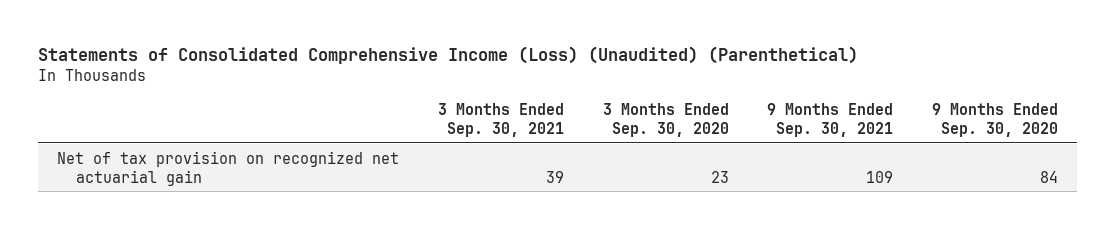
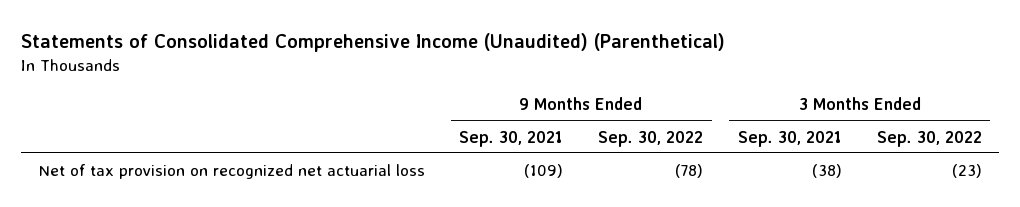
[38,46,859,65] Statements of Consolidated Comprehensive Income (Loss) (Unaudited) (Parenthetical) -> [21,32,726,52] Statements of Consolidated Comprehensive Income (Unaudited) (Parenthetical)
[602,103,729,138] 3 Months Ended Sep. 30, 2020 -> none
[931,103,1058,138] 9 Months Ended Sep. 30, 2020 -> none
none -> [598,130,704,147] Sep. 30, 2022
none -> [876,130,982,147] Sep. 30, 2022
[57,150,400,186] Net of tax provision on recognized net actuarial gain -> [38,164,425,180] Net of tax provision on recognized net actuarial loss
[546,170,565,183] 39 -> [811,164,842,179] (38)
[866,170,894,183] 109 -> [524,164,564,179] (109)

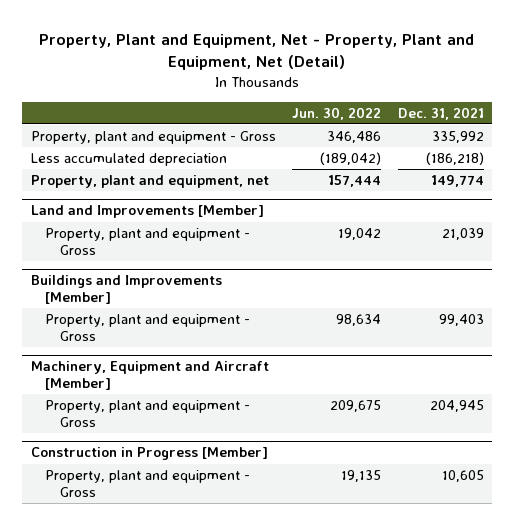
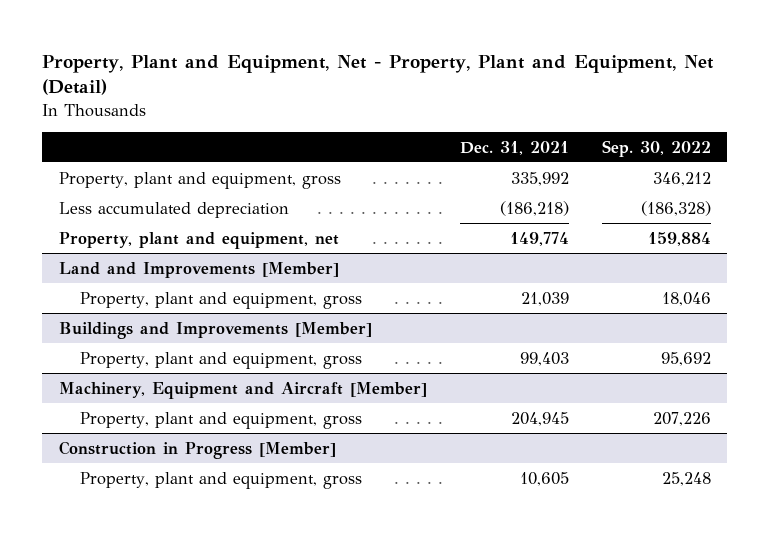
[292,106,382,120] Jun. 30, 2022 -> none
none -> [601,139,711,157] Sep. 30, 2022
[30,131,276,145] Property, plant and equipment - Gross -> [58,171,341,189] Property, plant and equipment, gross
[45,228,251,255] Property, plant and equipment - Gross -> [80,291,363,309] Property, plant and equipment, gross
[45,314,251,341] Property, plant and equipment - Gross -> [80,351,363,369] Property, plant and equipment, gross
[45,400,251,427] Property, plant and equipment - Gross -> [80,411,363,429] Property, plant and equipment, gross
[45,470,251,497] Property, plant and equipment - Gross -> [80,471,363,489] Property, plant and equipment, gross

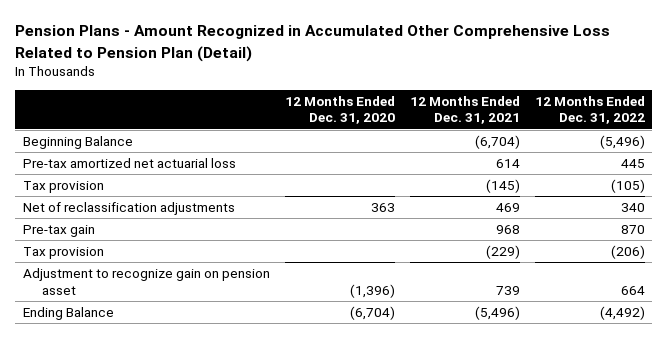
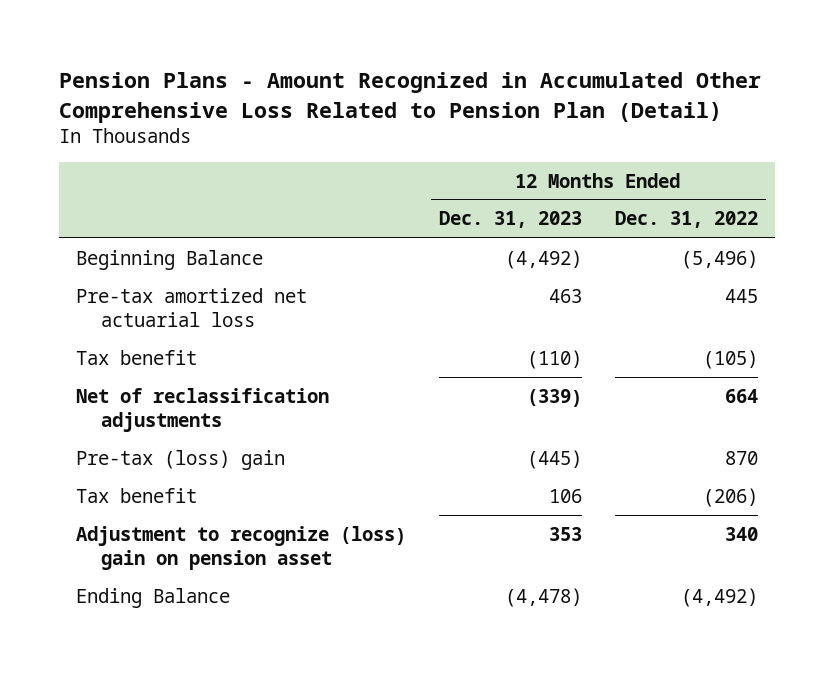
[284,95,395,125] 12 Months Ended Dec. 31, 2020 -> none
[409,95,520,125] 12 Months Ended Dec. 31, 2021 -> none
none -> [438,211,582,229] Dec. 31, 2023
[22,180,104,193] Tax provision -> [75,349,197,365] Tax benefit
[620,202,645,212] 340 -> [725,388,759,403] 664
[22,224,95,237] Pre-tax gain -> [75,449,285,470] Pre-tax (loss) gain
[22,246,104,259] Tax provision -> [75,487,197,503] Tax benefit
[22,267,270,295] Adjustment to recognize gain on pension asset -> [75,525,406,571] Adjustment to recognize (loss) gain on pension asset
[620,285,645,295] 664 -> [725,526,759,541] 340

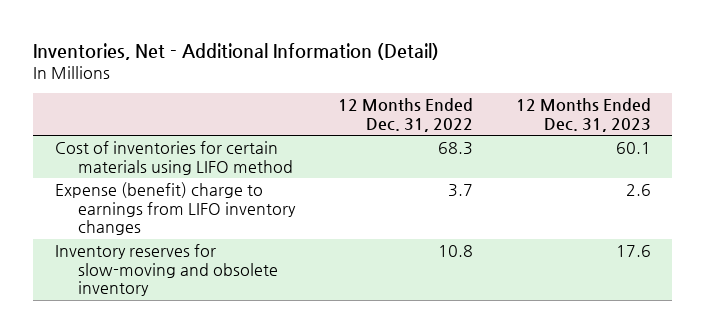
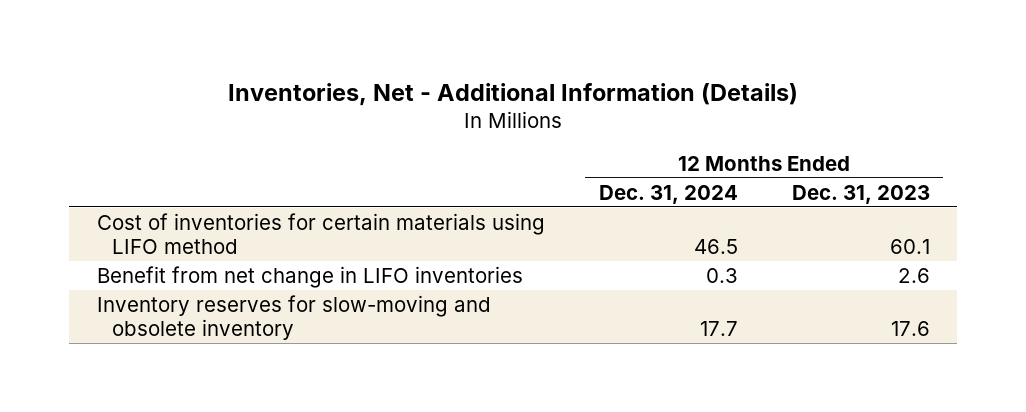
[33,43,440,61] Inventories, Net - Additional Information (Detail) -> [228,82,799,106] Inventories, Net - Additional Information (Details)
[337,98,473,132] 12 Months Ended Dec. 31, 2022 -> none
none -> [598,184,738,204] Dec. 31, 2024
[54,182,296,236] Expense (benefit) charge to earnings from LIFO inventory changes -> [96,265,523,288] Benefit from net change in LIFO inventories

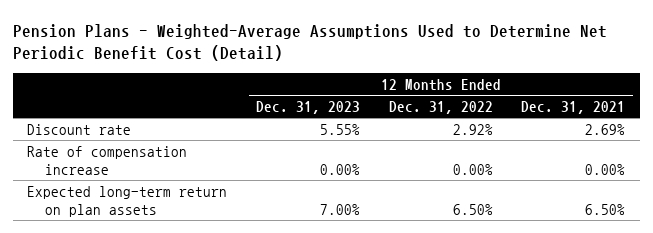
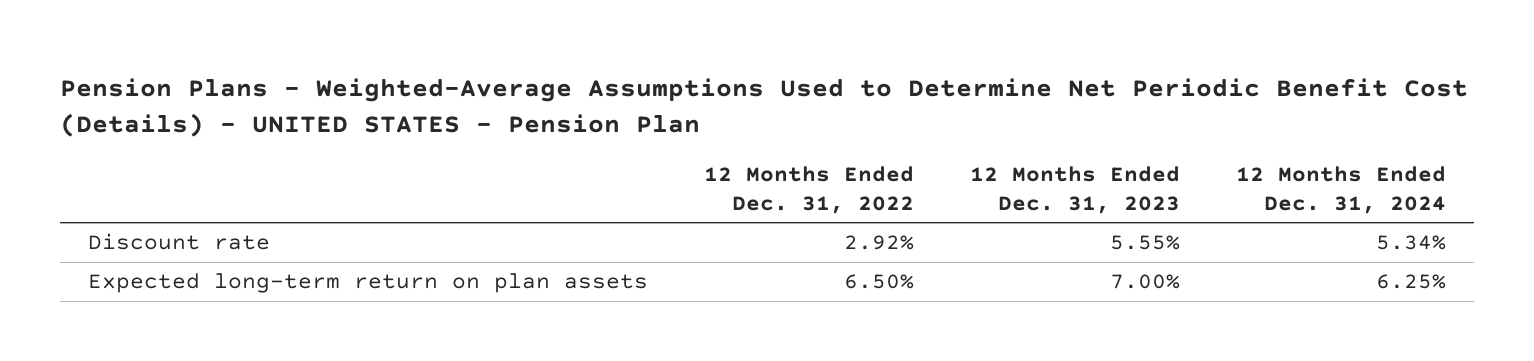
[12,23,607,62] Pension Plans - Weighted-Average Assumptions Used to Determine Net Periodic Benefit Cost (Detail) -> [59,77,1468,137] Pension Plans - Weighted-Average Assumptions Used to Determine Net Periodic Benefit Cost (Details) - UNITED STATES - Pension Plan
[521,100,626,114] Dec. 31, 2021 -> none
none -> [1236,166,1447,214] 12 Months Ended Dec. 31, 2024
[27,145,188,175] Rate of compensation increase -> none

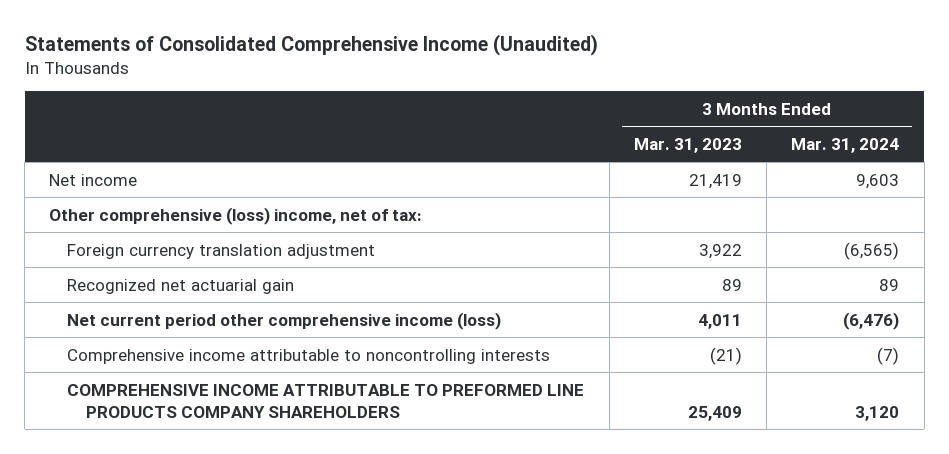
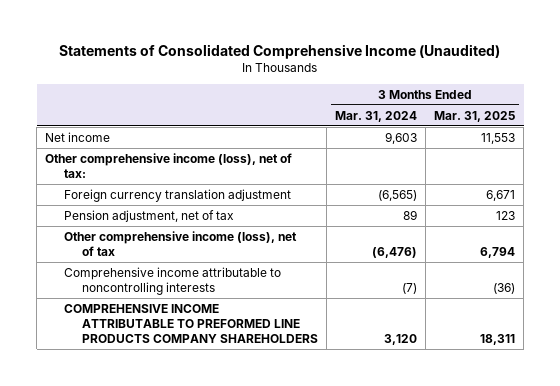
[633,137,742,153] Mar. 31, 2023 -> none
none -> [434,110,516,122] Mar. 31, 2025
[49,206,423,225] Other comprehensive (loss) income, net of tax: -> [45,152,293,178] Other comprehensive income (loss), net of tax:
[67,278,295,294] Recognized net actuarial gain -> [63,209,234,222] Pension adjustment, net of tax
[67,311,502,330] Net current period other comprehensive income (loss) -> [63,230,297,256] Other comprehensive income (loss), net of tax

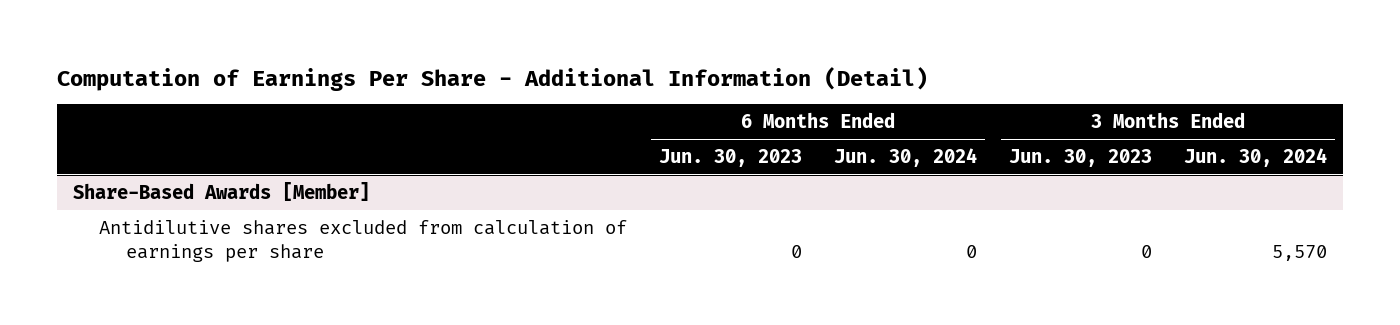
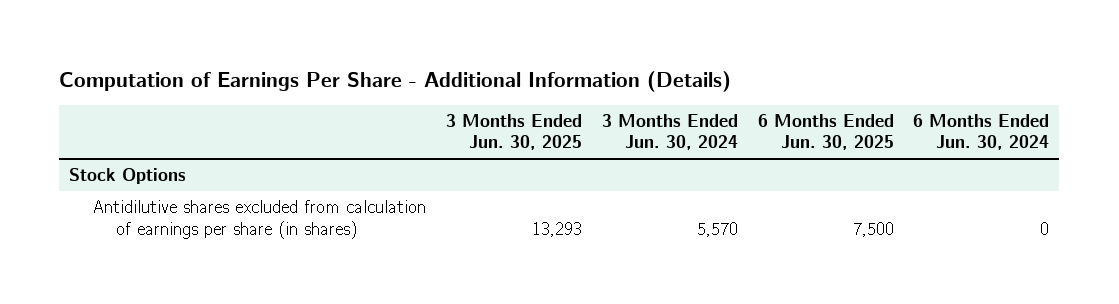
[56,66,928,91] Computation of Earnings Per Share - Additional Information (Detail) -> [59,70,732,92] Computation of Earnings Per Share - Additional Information (Details)
[659,148,803,167] Jun. 30, 2023 -> none
[1009,148,1153,167] Jun. 30, 2023 -> none
none -> [446,113,583,151] 3 Months Ended Jun. 30, 2025
none -> [757,113,894,151] 6 Months Ended Jun. 30, 2025
[72,181,370,201] Share-Based Awards [Member] -> [69,168,187,185] Stock Options
[99,219,628,262] Antidilutive shares excluded from calculation of earnings per share -> [92,200,427,239] Antidilutive shares excluded from calculation of earnings per share (in shares)

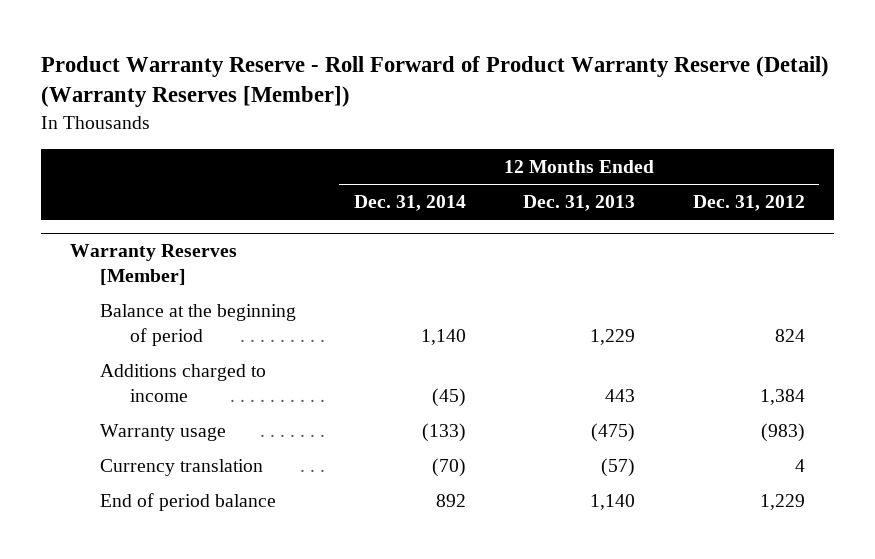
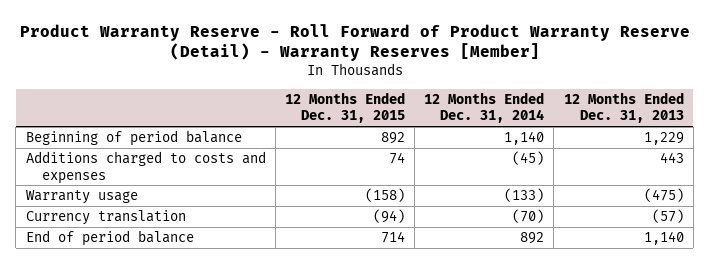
[41,55,830,108] Product Warranty Reserve - Roll Forward of Product Warranty Reserve (Detail) (Warranty Reserves [Member]) -> [19,23,690,62] Product Warranty Reserve - Roll Forward of Product Warranty Reserve (Detail) - Warranty Reserves [Member]
[692,195,805,212] Dec. 31, 2012 -> none
none -> [284,91,405,124] 12 Months Ended Dec. 31, 2015
[69,244,237,285] Warranty Reserves [Member] -> none
[100,304,297,346] Balance at the beginning of period -> [25,130,242,147] Beginning of period balance
[100,364,267,402] Additions charged to income -> [25,151,266,184] Additions charged to costs and expenses

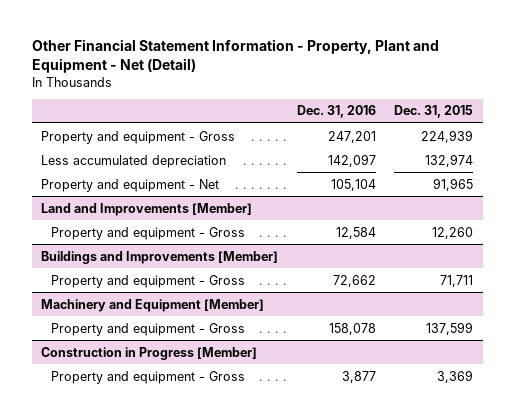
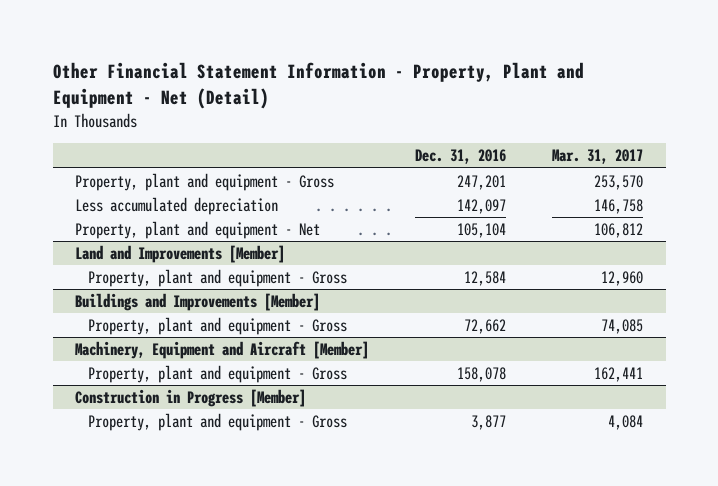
[394,105,474,119] Dec. 31, 2015 -> none
none -> [551,149,643,165] Mar. 31, 2017
[40,130,235,144] Property and equipment - Gross -> [75,172,335,191] Property, plant and equipment - Gross
[40,178,219,192] Property and equipment - Net -> [75,220,321,239] Property, plant and equipment - Net
[50,226,245,240] Property and equipment - Gross -> [88,268,348,287] Property, plant and equipment - Gross
[50,274,245,288] Property and equipment - Gross -> [88,316,348,335] Property, plant and equipment - Gross
[40,298,264,312] Machinery and Equipment [Member] -> [75,340,370,359] Machinery, Equipment and Aircraft [Member]
[50,322,245,336] Property and equipment - Gross -> [88,364,348,383] Property, plant and equipment - Gross
[50,370,245,384] Property and equipment - Gross -> [88,412,348,431] Property, plant and equipment - Gross

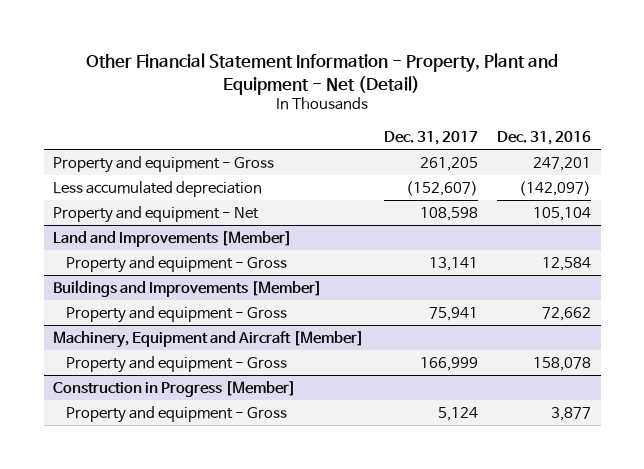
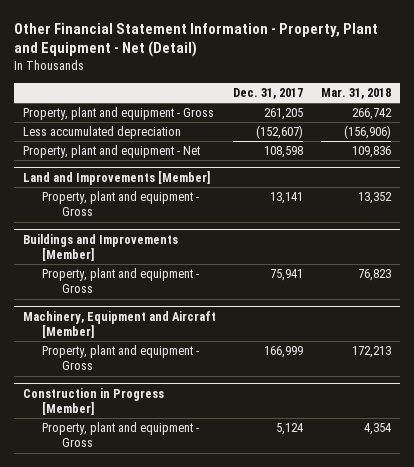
[497,131,592,146] Dec. 31, 2016 -> none
none -> [320,87,391,99] Mar. 31, 2018
[53,155,275,173] Property and equipment - Gross -> [22,107,214,121] Property, plant and equipment - Gross
[53,205,260,223] Property and equipment - Net -> [22,145,200,159] Property, plant and equipment - Net
[66,255,288,273] Property and equipment - Gross -> [42,191,200,217] Property, plant and equipment - Gross
[66,305,288,323] Property and equipment - Gross -> [42,268,200,294] Property, plant and equipment - Gross
[66,355,288,373] Property and equipment - Gross -> [42,345,200,371] Property, plant and equipment - Gross
[66,405,288,423] Property and equipment - Gross -> [42,422,200,448] Property, plant and equipment - Gross

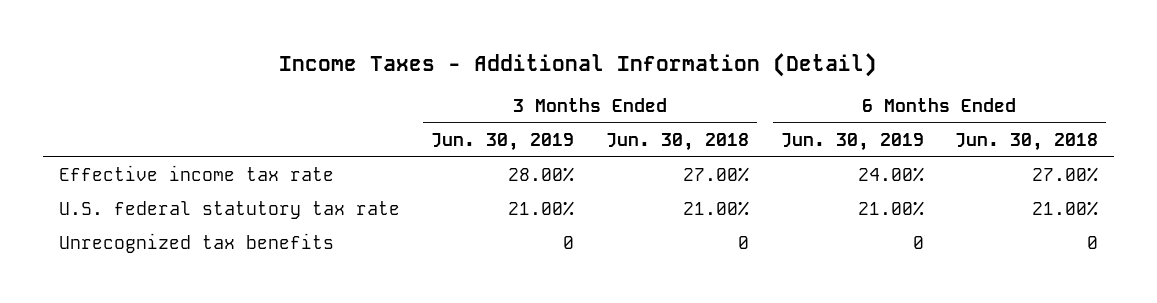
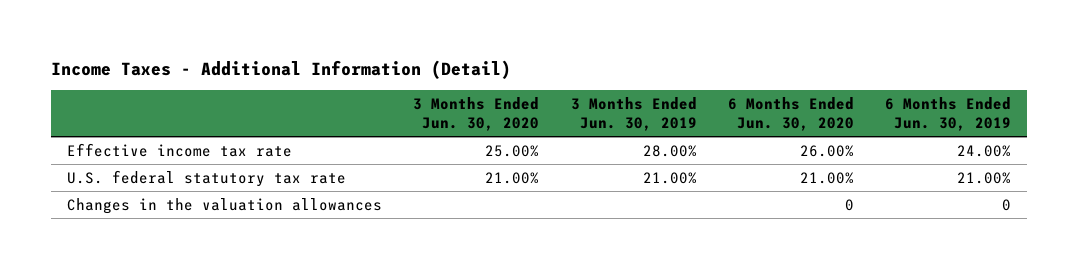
[605,133,749,152] Jun. 30, 2018 -> none
[955,133,1099,152] Jun. 30, 2018 -> none
none -> [413,97,540,132] 3 Months Ended Jun. 30, 2020
none -> [727,97,854,132] 6 Months Ended Jun. 30, 2020
[58,233,334,254] Unrecognized tax benefits -> none
none -> [66,198,382,215] Changes in the valuation allowances

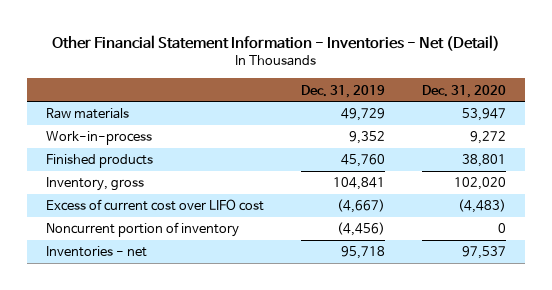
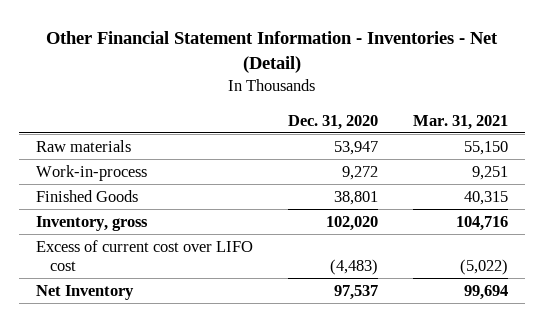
[301,84,386,98] Dec. 31, 2019 -> none
none -> [412,114,508,130] Mar. 31, 2021
[45,154,153,169] Finished products -> [36,189,139,202] Finished Goods
[45,222,239,238] Noncurrent portion of inventory -> none
[45,246,147,258] Inventories - net -> [36,284,135,300] Net Inventory

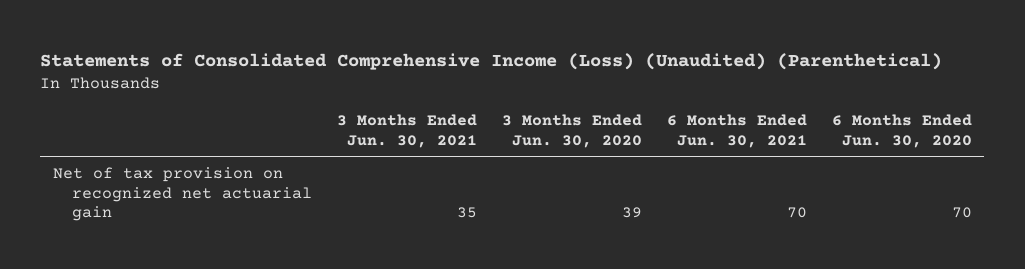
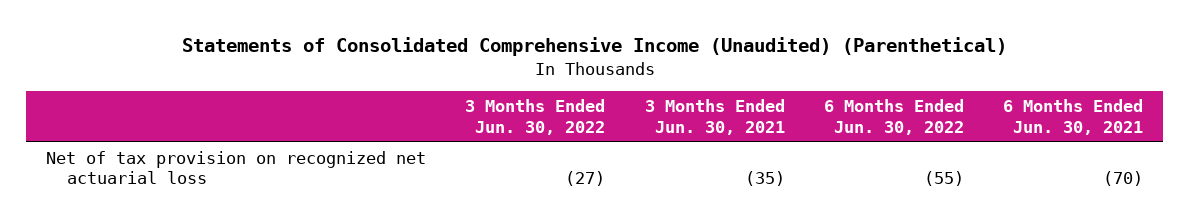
[40,52,943,70] Statements of Consolidated Comprehensive Income (Loss) (Unaudited) (Parenthetical) -> [181,37,1007,57] Statements of Consolidated Comprehensive Income (Unaudited) (Parenthetical)
[501,114,642,148] 3 Months Ended Jun. 30, 2020 -> none
[831,114,972,148] 6 Months Ended Jun. 30, 2020 -> none
none -> [465,99,606,135] 3 Months Ended Jun. 30, 2022
none -> [823,99,964,135] 6 Months Ended Jun. 30, 2022
[52,166,312,222] Net of tax provision on recognized net actuarial gain -> [45,151,426,185] Net of tax provision on recognized net actuarial loss
[456,207,477,219] 35 -> [744,171,785,187] (35)
[786,207,807,219] 70 -> [1103,171,1144,187] (70)

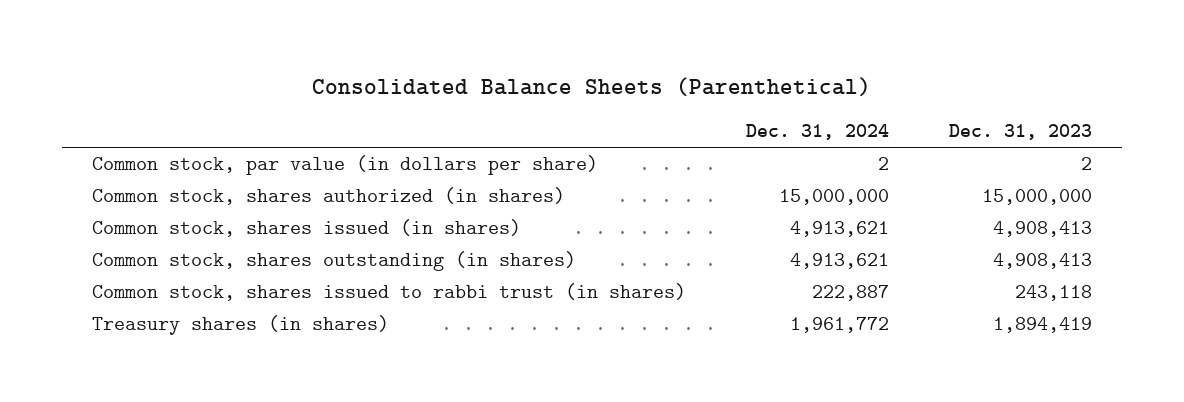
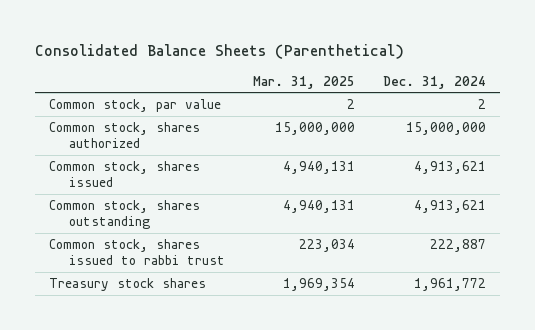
[949,124,1093,141] Dec. 31, 2023 -> none
none -> [253,75,356,89] Mar. 31, 2025
[91,155,598,176] Common stock, par value (in dollars per share) -> [48,99,221,113] Common stock, par value
[91,187,565,206] Common stock, shares authorized (in shares) -> [48,122,200,149] Common stock, shares authorized
[91,219,521,238] Common stock, shares issued (in shares) -> [48,161,200,188] Common stock, shares issued
[91,251,576,272] Common stock, shares outstanding (in shares) -> [48,200,200,230] Common stock, shares outstanding
[91,283,686,302] Common stock, shares issued to rabbi trust (in shares) -> [48,239,226,266] Common stock, shares issued to rabbi trust
[91,315,389,336] Treasury shares (in shares) -> [48,278,206,292] Treasury stock shares

